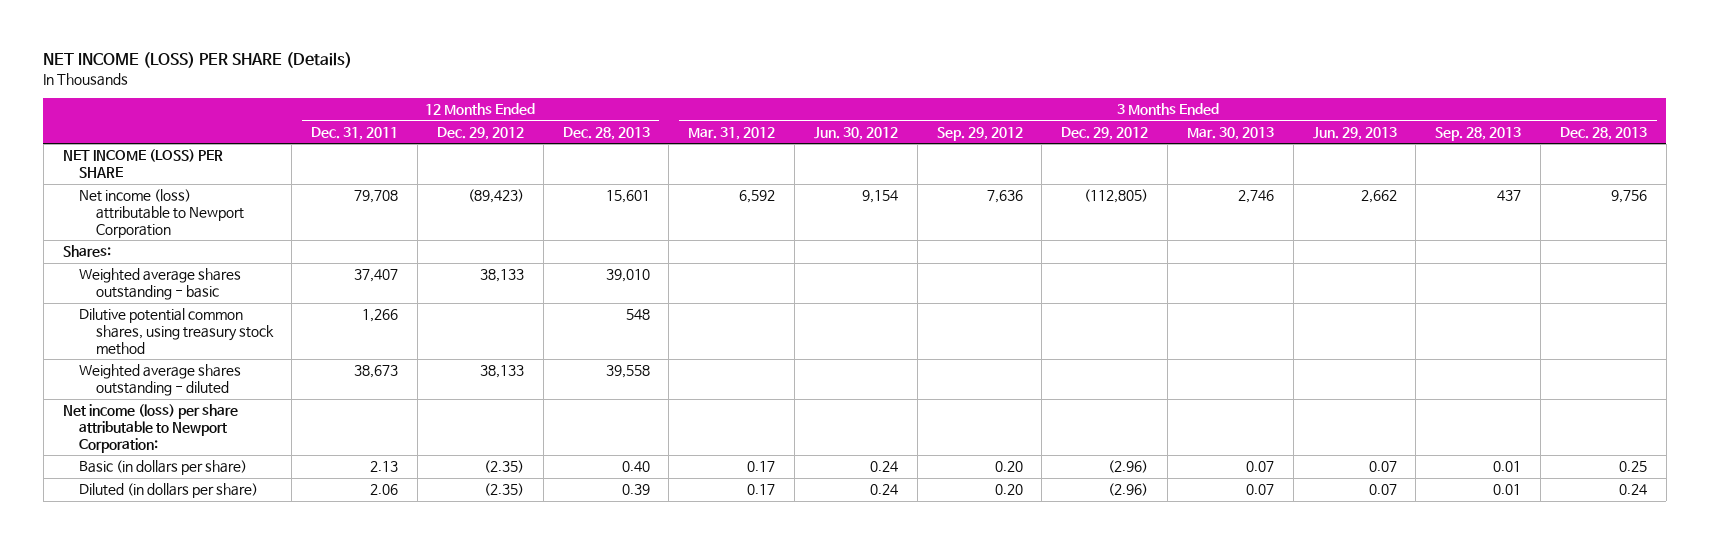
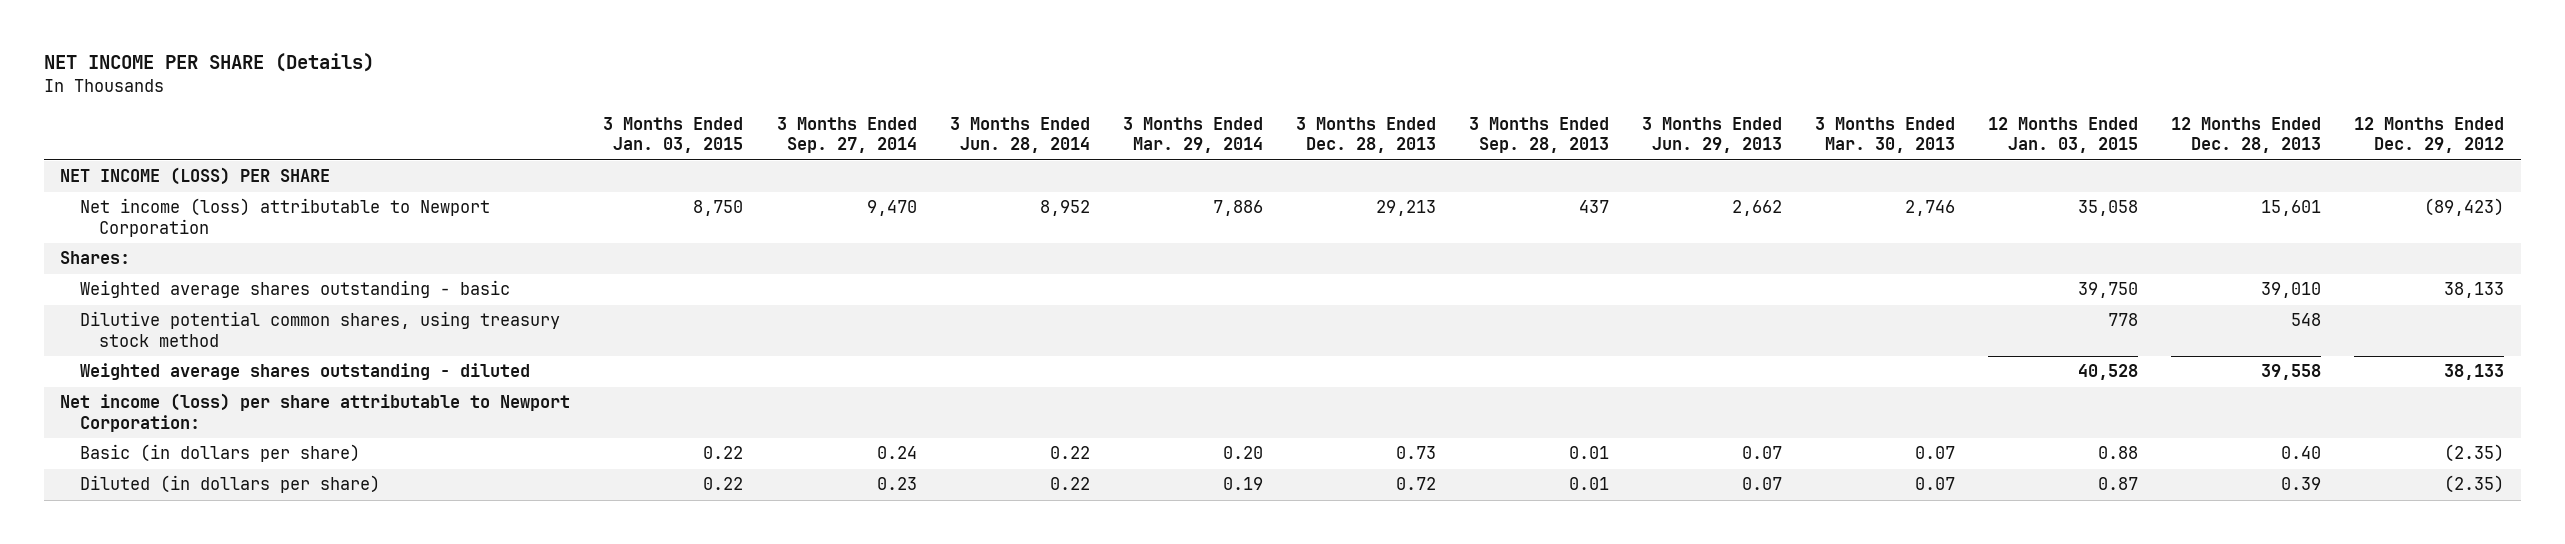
[43,52,353,69] NET INCOME (LOSS) PER SHARE (Details) -> [43,53,374,73] NET INCOME PER SHARE (Details)
[311,126,399,140] Dec. 31, 2011 -> none
[688,126,776,140] Mar. 31, 2012 -> none
[813,126,898,140] Jun. 30, 2012 -> none
[936,126,1023,141] Sep. 29, 2012 -> none
[1061,126,1149,140] Dec. 29, 2012 -> none
none -> [603,116,744,154] 3 Months Ended Jan. 03, 2015
none -> [776,116,917,154] 3 Months Ended Sep. 27, 2014
none -> [949,116,1090,154] 3 Months Ended Jun. 28, 2014
none -> [1122,116,1263,154] 3 Months Ended Mar. 29, 2014
none -> [1988,116,2139,154] 12 Months Ended Jan. 03, 2015
[1610,190,1647,204] 9,756 -> [1375,200,1436,217] 29,213
[1618,461,1647,473] 0.25 -> [1395,446,1436,460] 0.73
[1618,484,1647,496] 0.24 -> [1395,477,1436,491] 0.72

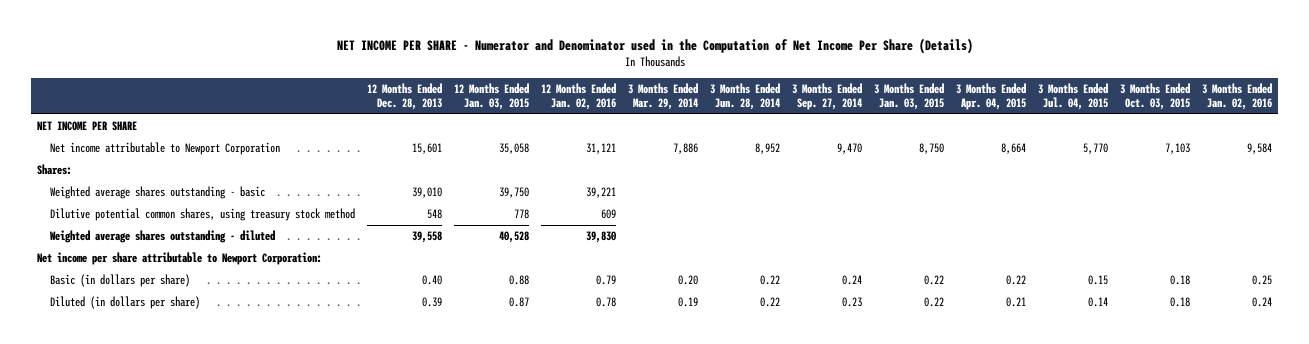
[43,53,374,73] NET INCOME PER SHARE (Details) -> [336,37,973,54] NET INCOME PER SHARE - Numerator and Denominator used in the Computation of Net Income Per Share (Details)
[1295,116,1436,154] 3 Months Ended Dec. 28, 2013 -> none
[1468,116,1609,154] 3 Months Ended Sep. 28, 2013 -> none
[1641,116,1782,154] 3 Months Ended Jun. 29, 2013 -> none
[1815,116,1956,154] 3 Months Ended Mar. 30, 2013 -> none
[2354,116,2505,154] 12 Months Ended Dec. 29, 2012 -> none
none -> [541,82,617,110] 12 Months Ended Jan. 02, 2016
none -> [956,82,1027,110] 3 Months Ended Apr. 04, 2015
none -> [1038,82,1109,110] 3 Months Ended Jul. 04, 2015
none -> [1120,82,1191,110] 3 Months Ended Oct. 03, 2015
none -> [1201,82,1272,110] 3 Months Ended Jan. 02, 2016
[60,167,331,186] NET INCOME (LOSS) PER SHARE -> [37,121,138,132] NET INCOME PER SHARE
[79,198,490,238] Net income (loss) attributable to Newport Corporation -> [50,142,281,156] Net income attributable to Newport Corporation
[60,393,571,433] Net income (loss) per share attributable to Newport Corporation: -> [37,252,323,266] Net income per share attributable to Newport Corporation:

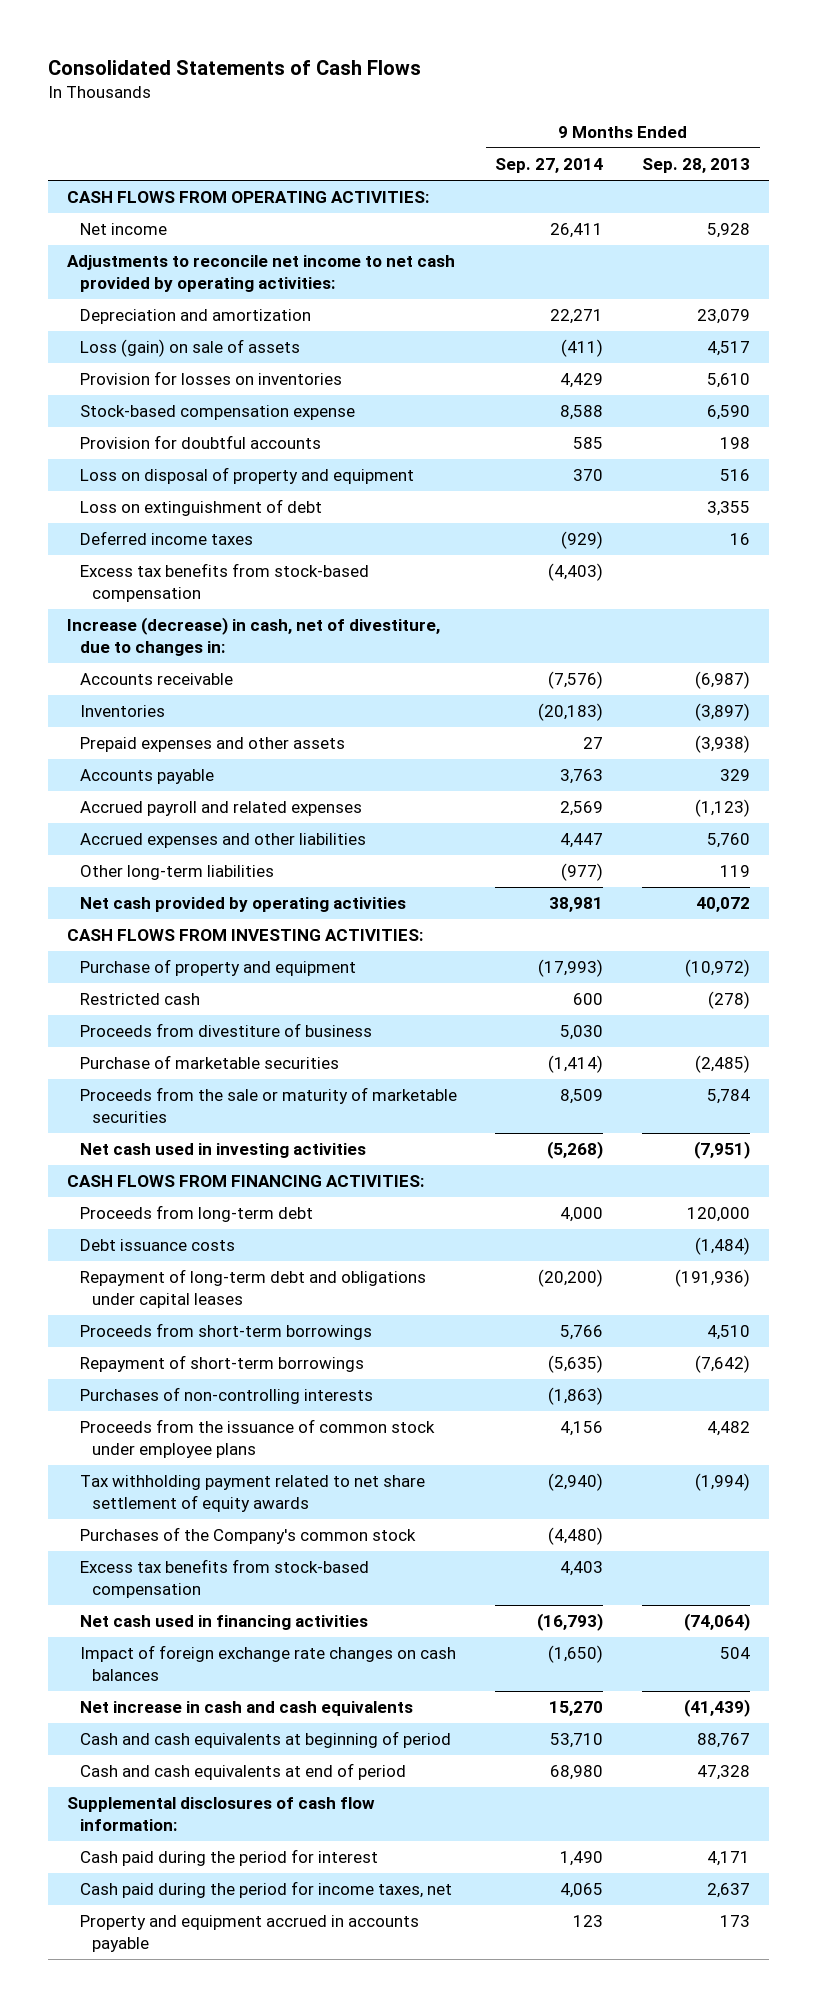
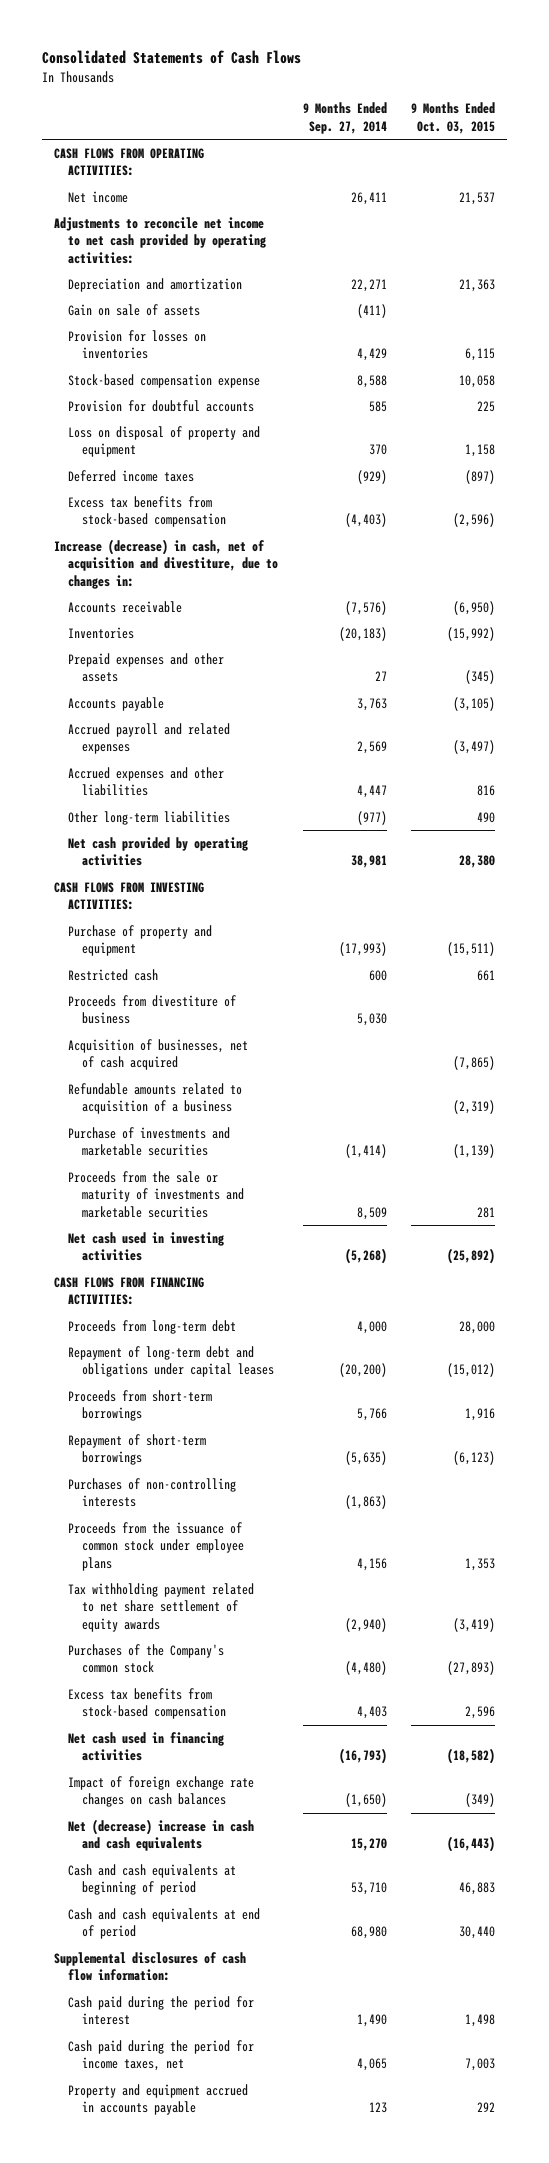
[641,158,750,174] Sep. 28, 2013 -> none
none -> [411,102,496,134] 9 Months Ended Oct. 03, 2015
[79,339,300,358] Loss (gain) on sale of assets -> [68,303,201,316] Gain on sale of assets
[79,499,322,517] Loss on extinguishment of debt -> none
[67,617,441,656] Increase (decrease) in cash, net of divestiture, due to changes in: -> [54,538,279,589] Increase (decrease) in cash, net of acquisition and divestiture, due to changes in:
none -> [68,1038,249,1071] Acquisition of businesses, net of cash acquired
none -> [68,1082,243,1115] Refundable amounts related to acquisition of a business
[79,1055,339,1070] Purchase of marketable securities -> [68,1126,231,1157] Purchase of investments and marketable securities
[79,1087,457,1123] Proceeds from the sale or maturity of marketable securities -> [68,1170,245,1218] Proceeds from the sale or maturity of investments and marketable securities
[79,1239,235,1252] Debt issuance costs -> none
[79,1701,413,1717] Net increase in cash and cash equivalents -> [68,1818,255,1852] Net (decrease) increase in cash and cash equivalents

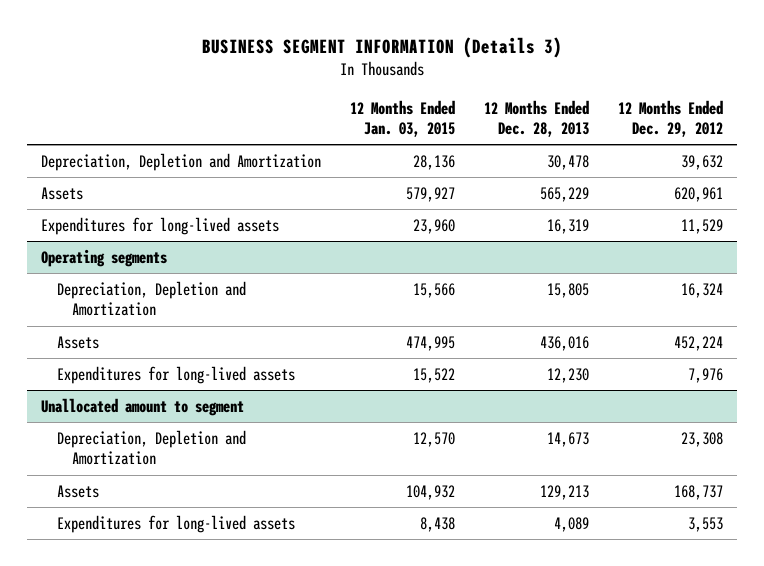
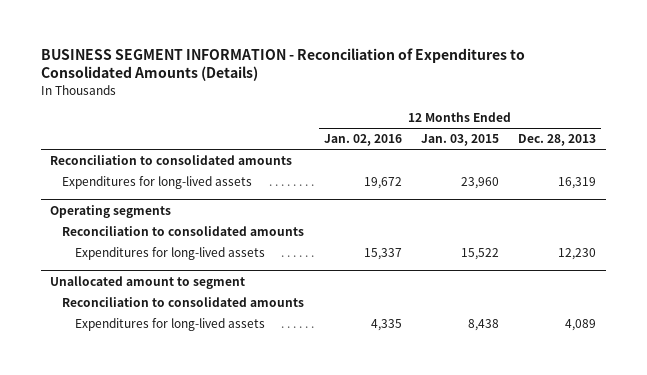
[202,36,563,58] BUSINESS SEGMENT INFORMATION (Details 3) -> [40,47,525,82] BUSINESS SEGMENT INFORMATION - Reconciliation of Expenditures to Consolidated Amounts (Details)
[617,99,723,137] 12 Months Ended Dec. 29, 2012 -> none
none -> [323,134,402,147] Jan. 02, 2016
[41,153,322,172] Depreciation, Depletion and Amortization -> none
[41,187,84,201] Assets -> none
none -> [50,154,293,165] Reconciliation to consolidated amounts
[56,281,246,317] Depreciation, Depletion and Amortization -> none
[56,336,99,350] Assets -> none
none -> [62,225,305,236] Reconciliation to consolidated amounts
[56,430,246,466] Depreciation, Depletion and Amortization -> none
[56,485,99,499] Assets -> none
none -> [62,296,305,307] Reconciliation to consolidated amounts

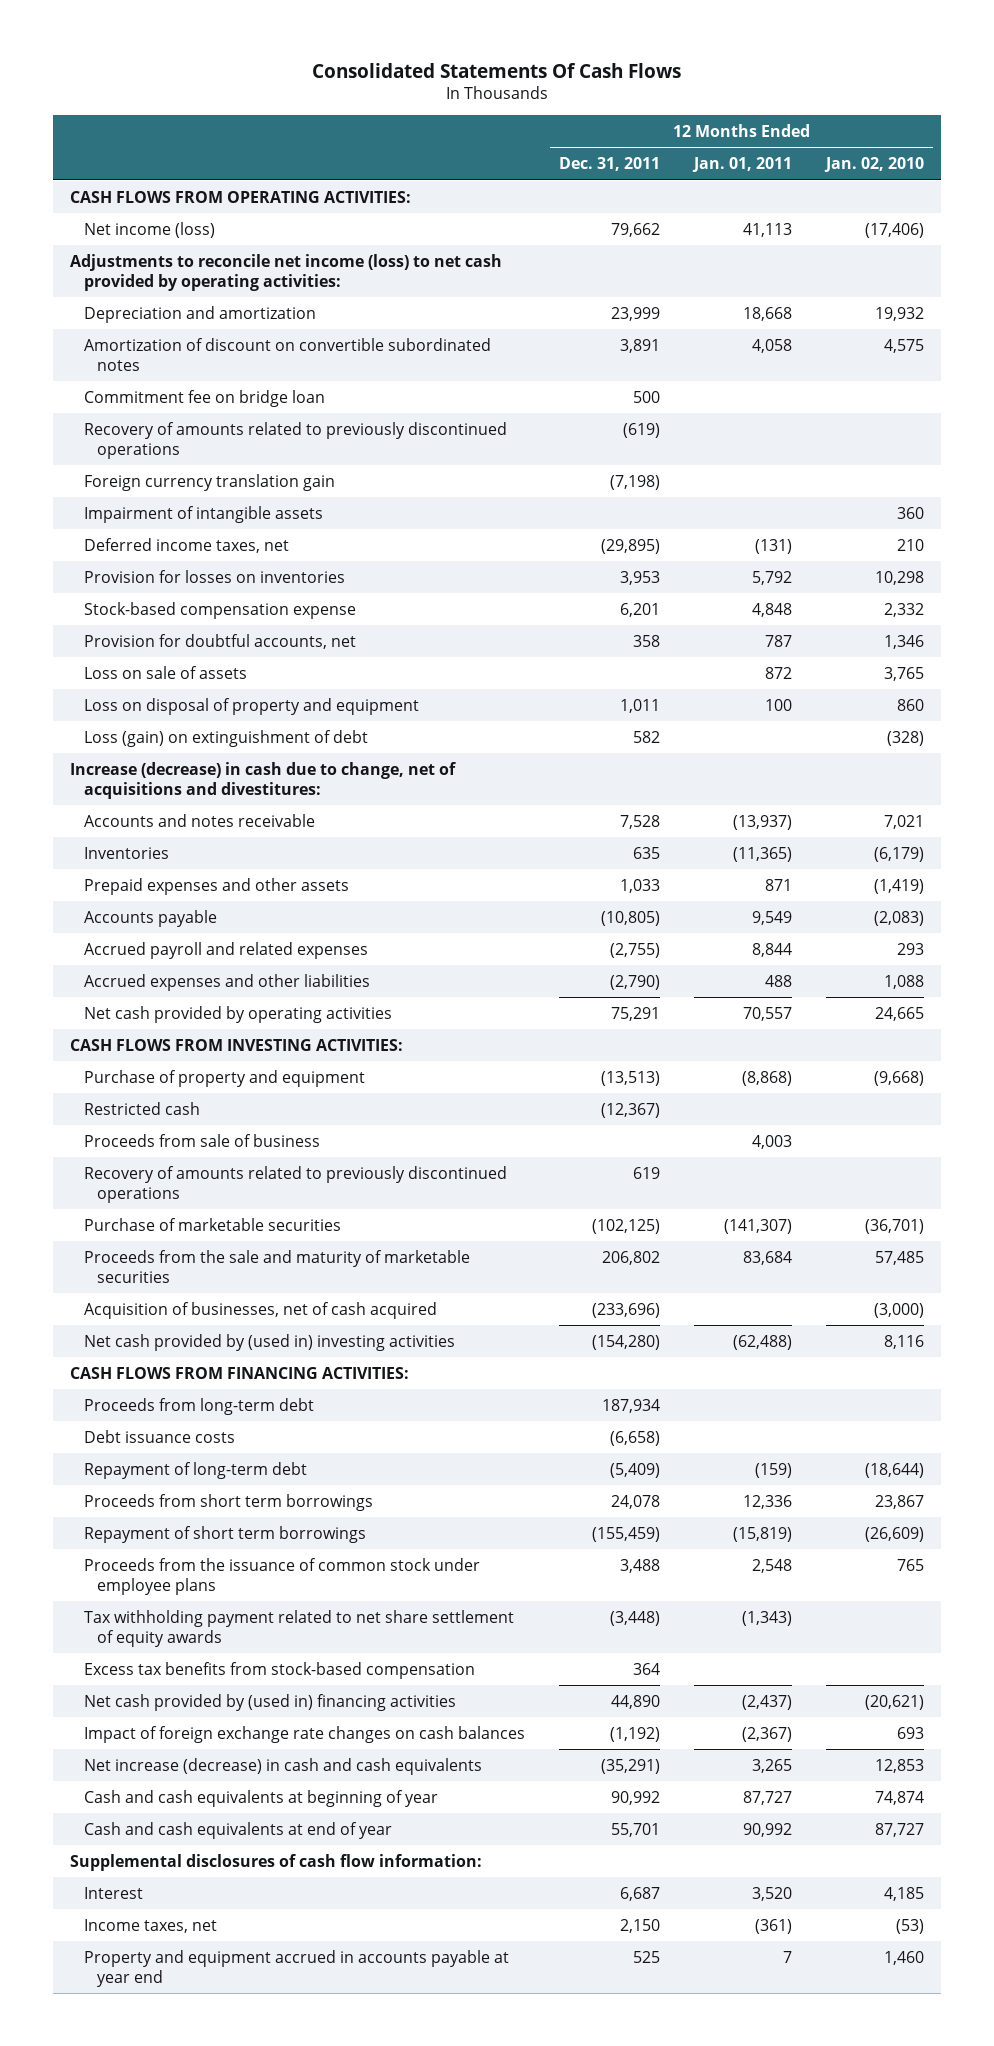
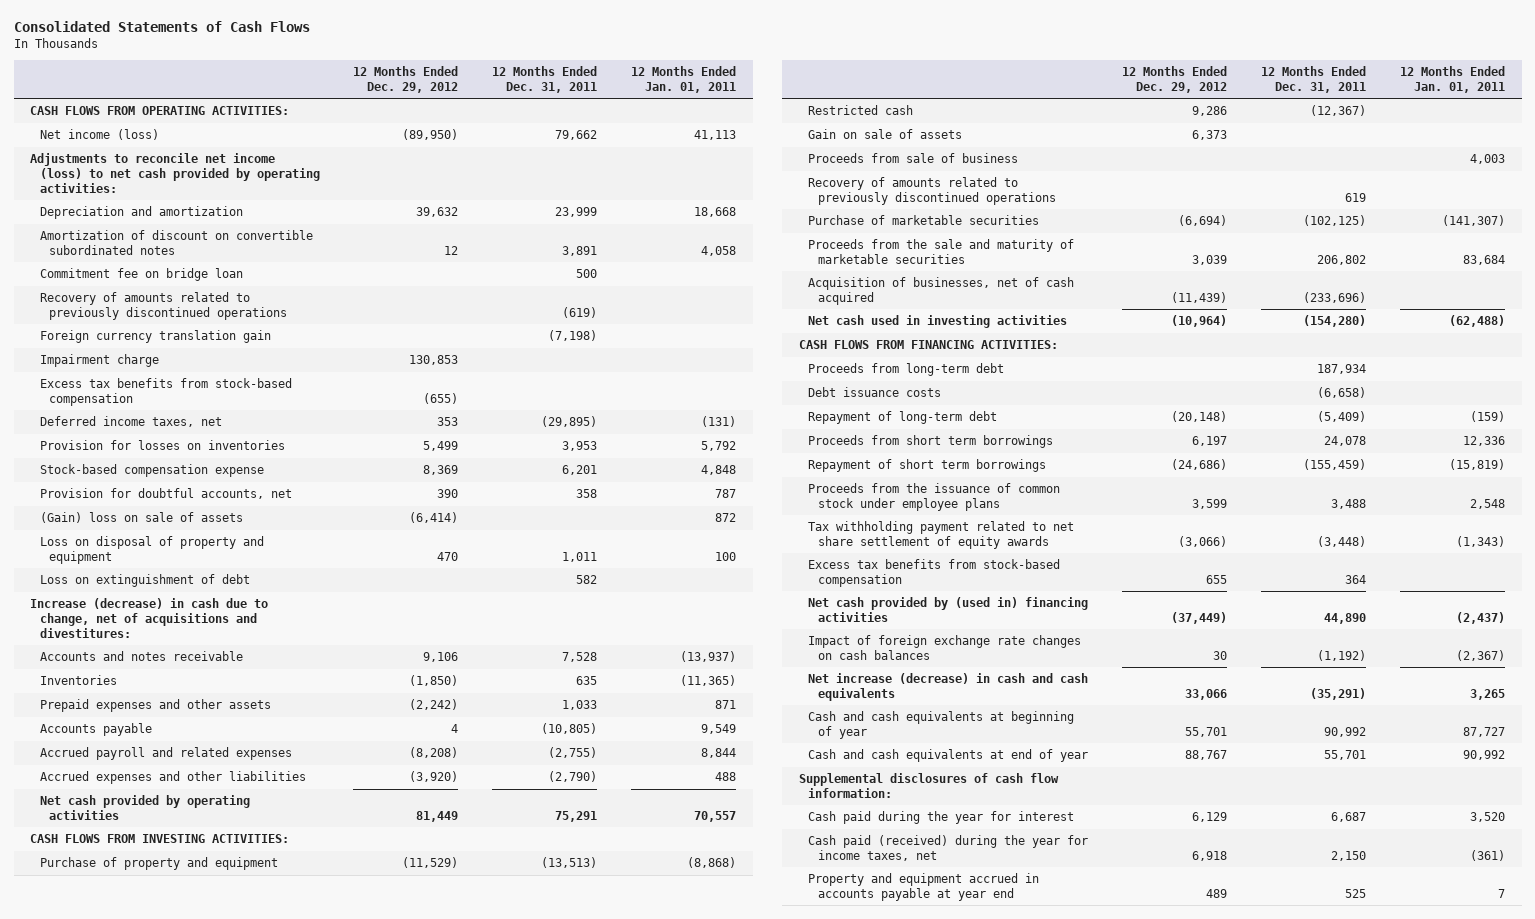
[312,62,682,78] Consolidated Statements Of Cash Flows -> [13,20,310,32] Consolidated Statements of Cash Flows
[824,157,925,173] Jan. 02, 2010 -> none
none -> [353,65,459,93] 12 Months Ended Dec. 29, 2012
[83,505,323,523] Impairment of intangible assets -> none
none -> [39,354,159,368] Impairment charge
none -> [39,378,292,406] Excess tax benefits from stock-based compensation
[83,665,247,679] Loss on sale of assets -> [39,512,243,524] (Gain) loss on sale of assets
[83,729,368,747] Loss (gain) on extinguishment of debt -> [39,574,250,588] Loss on extinguishment of debt
none -> [808,129,963,140] Gain on sale of assets
[83,1333,455,1351] Net cash provided by (used in) investing activities -> [808,315,1068,329] Net cash used in investing activities
[83,1886,143,1899] Interest -> [808,811,1075,825] Cash paid during the year for interest
[83,1918,217,1933] Income taxes, net -> [808,835,1089,861] Cash paid (received) during the year for income taxes, net

